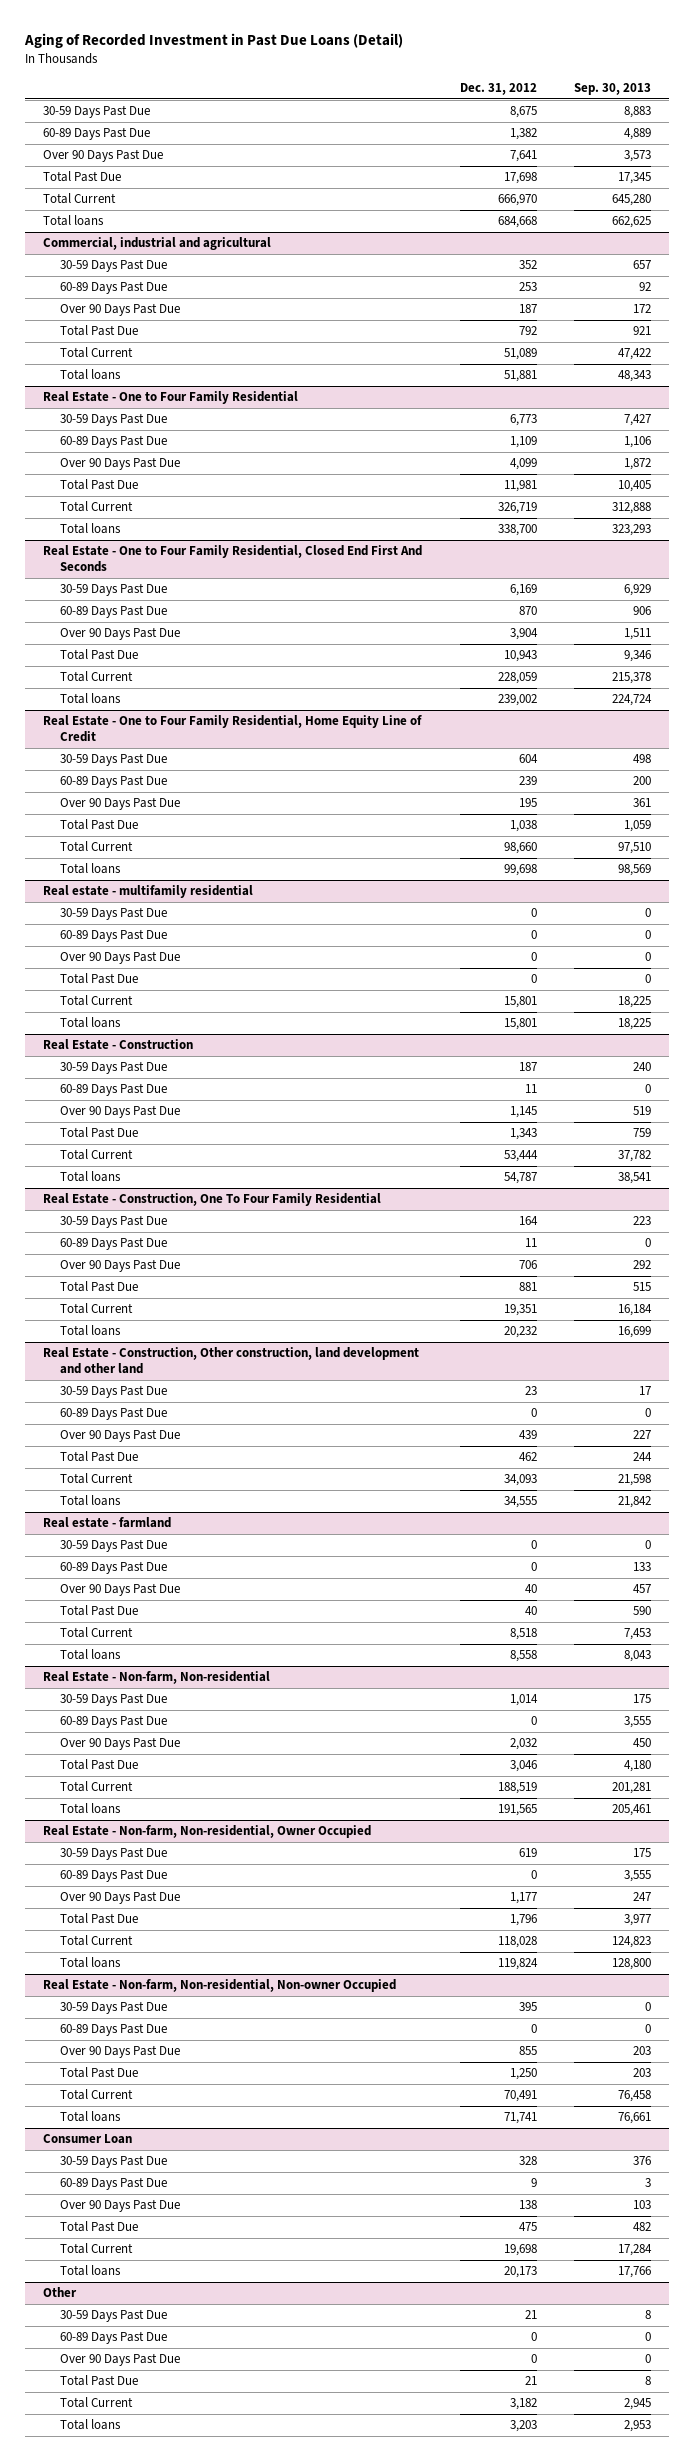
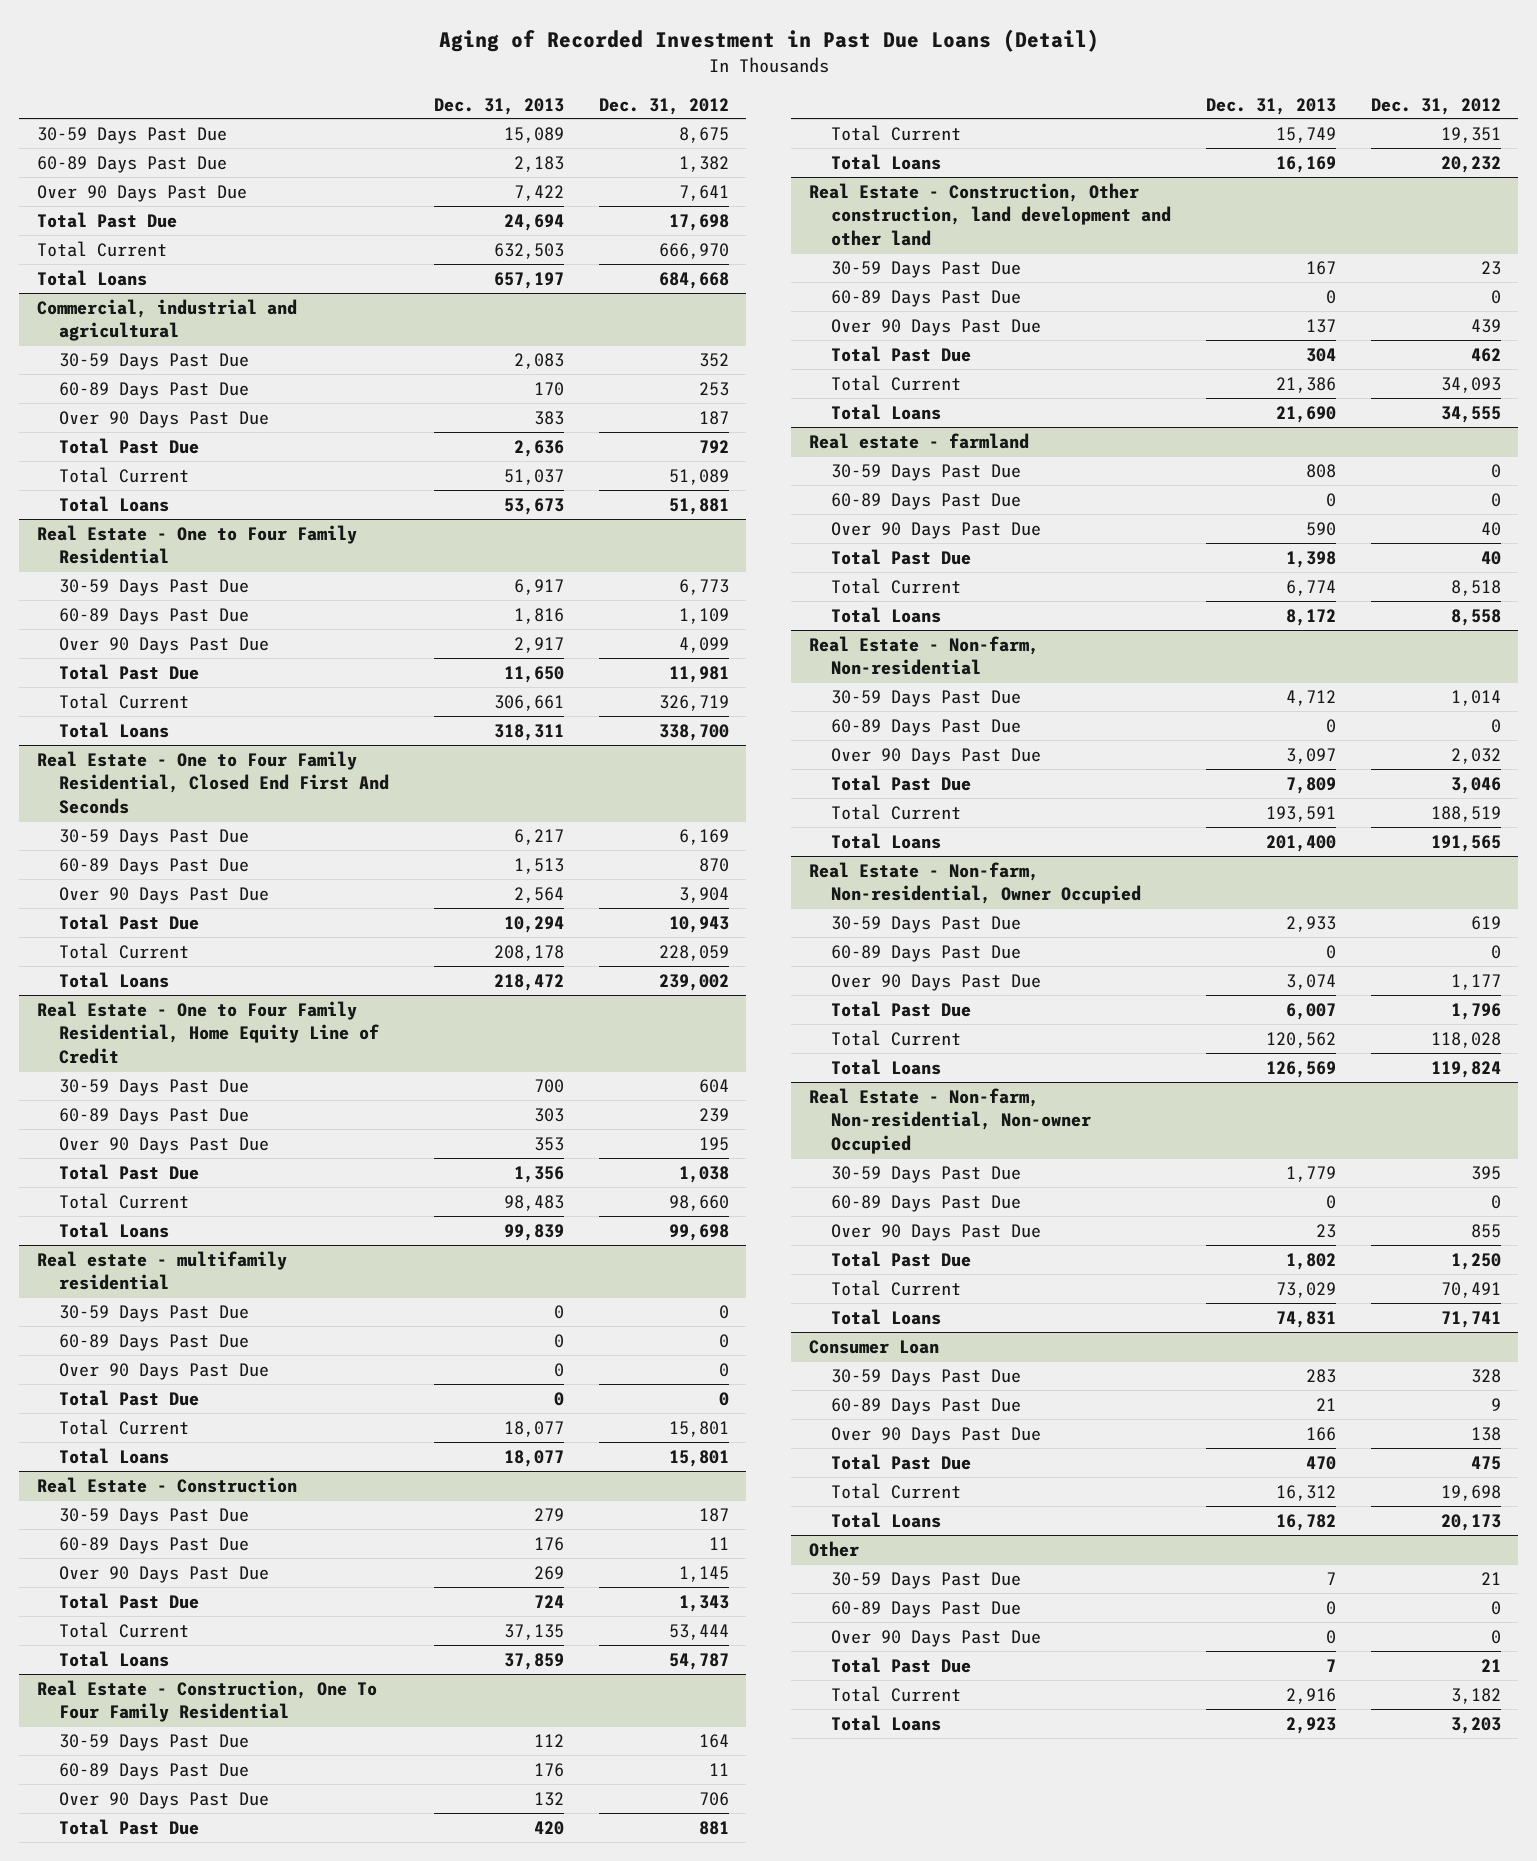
[573,82,651,95] Sep. 30, 2013 -> none
none -> [433,97,564,115] Dec. 31, 2013
[43,215,105,227] Total loans -> [36,269,147,286] Total Loans
[59,369,121,381] Total loans -> [58,495,169,512] Total Loans
[59,523,121,535] Total loans -> [58,721,169,738] Total Loans
[59,693,121,705] Total loans -> [58,971,169,988] Total Loans
[59,863,121,875] Total loans -> [58,1221,169,1238] Total Loans
[59,1017,121,1029] Total loans -> [58,1447,169,1464] Total Loans
[59,1171,121,1183] Total loans -> [58,1650,169,1667] Total Loans
[59,1325,121,1337] Total loans -> [831,153,942,170] Total Loans
[59,1495,121,1507] Total loans -> [831,403,942,420] Total Loans
[59,1649,121,1661] Total loans -> [831,606,942,623] Total Loans
[59,1803,121,1815] Total loans -> [831,832,942,849] Total Loans
[59,1957,121,1969] Total loans -> [831,1058,942,1075] Total Loans
[59,2111,121,2123] Total loans -> [831,1308,942,1325] Total Loans
[59,2265,121,2277] Total loans -> [831,1511,942,1528] Total Loans
[59,2419,121,2431] Total loans -> [831,1714,942,1731] Total Loans

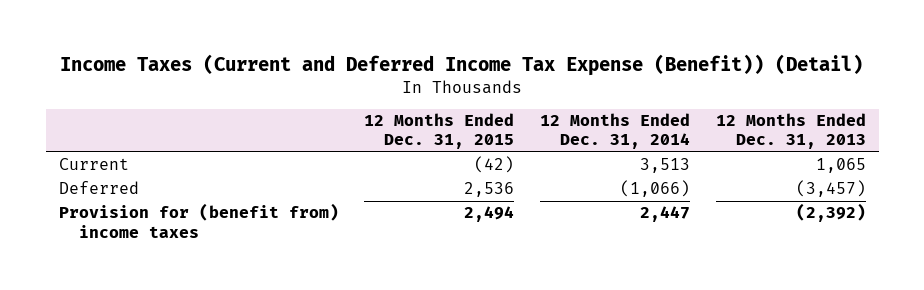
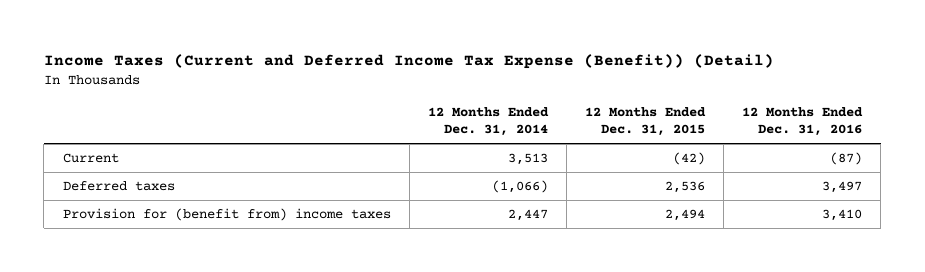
[715,113,866,150] 12 Months Ended Dec. 31, 2013 -> none
none -> [742,106,864,137] 12 Months Ended Dec. 31, 2016
[58,181,139,195] Deferred -> [62,180,175,191] Deferred taxes

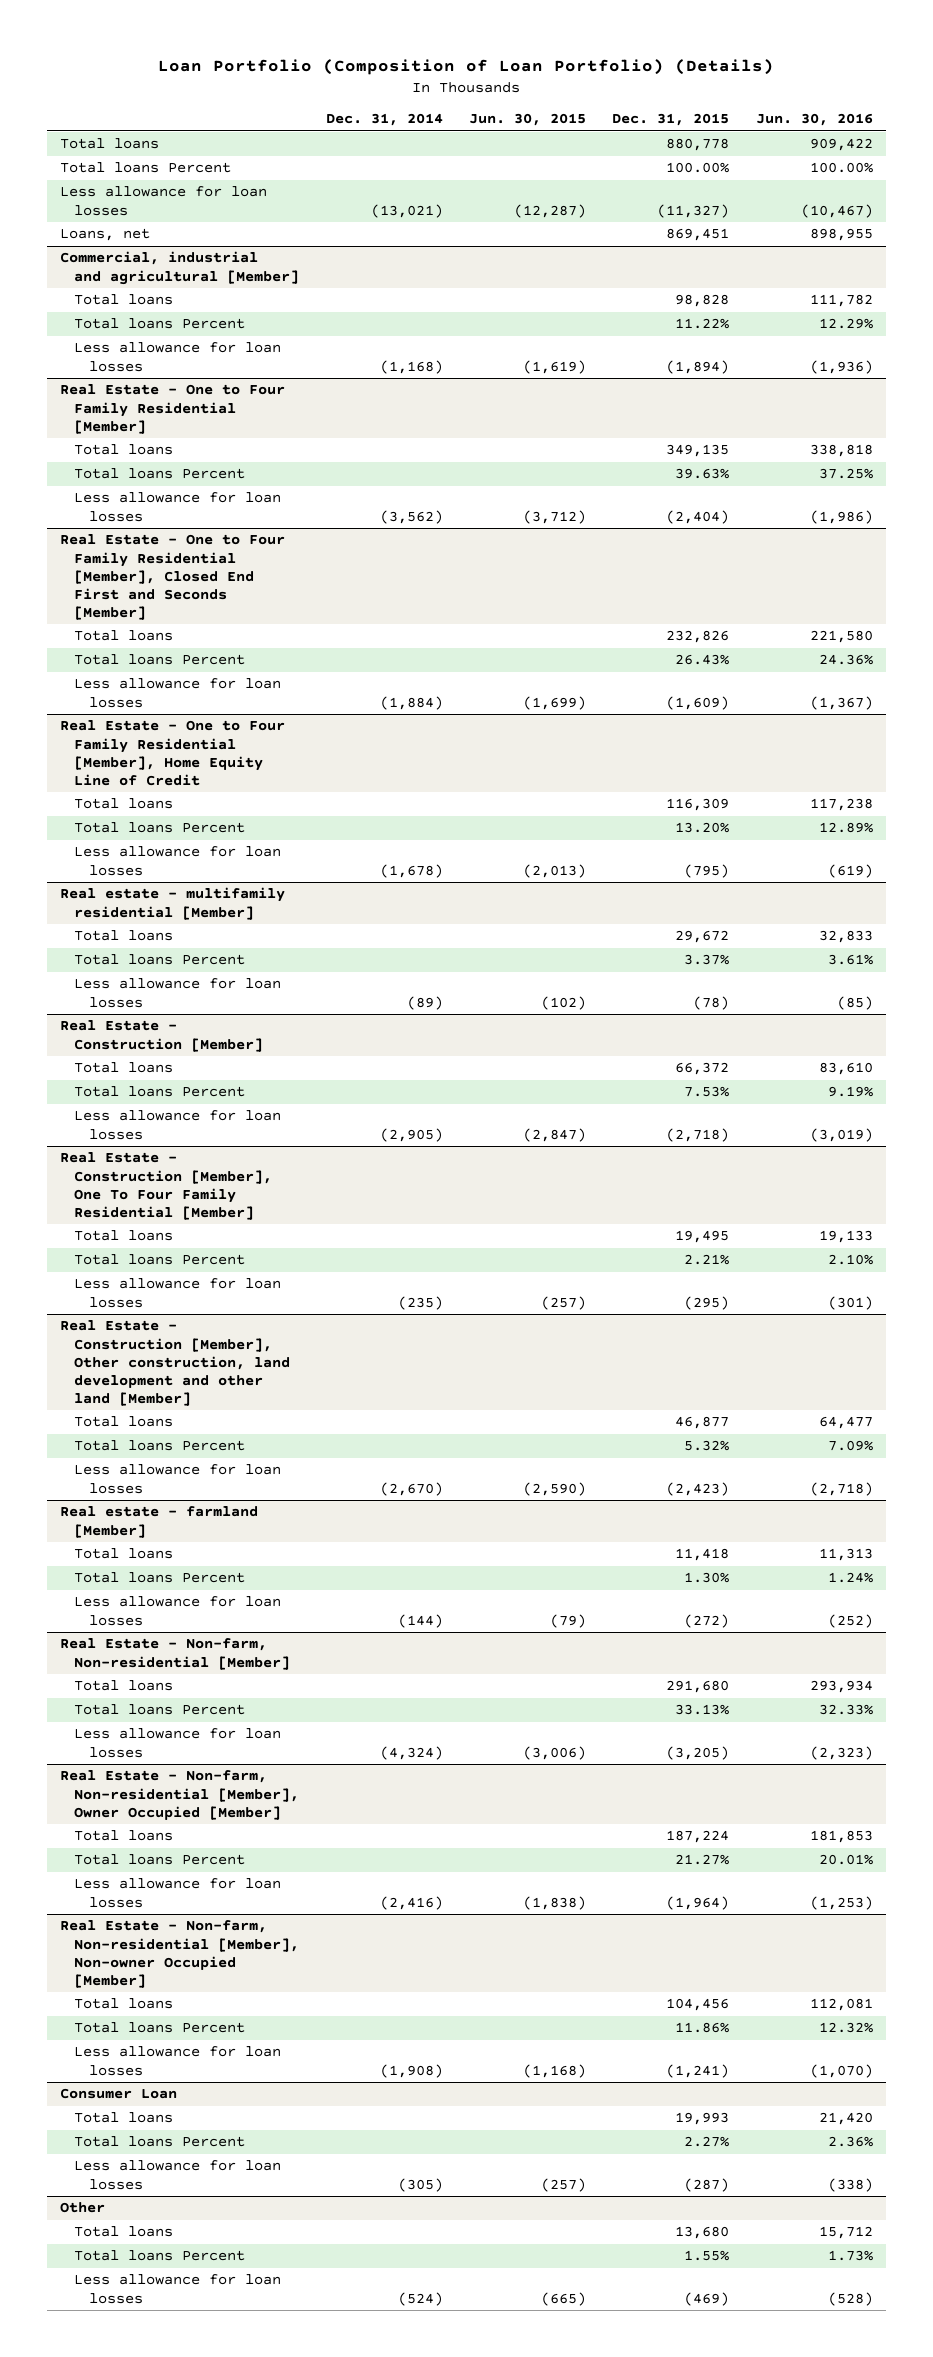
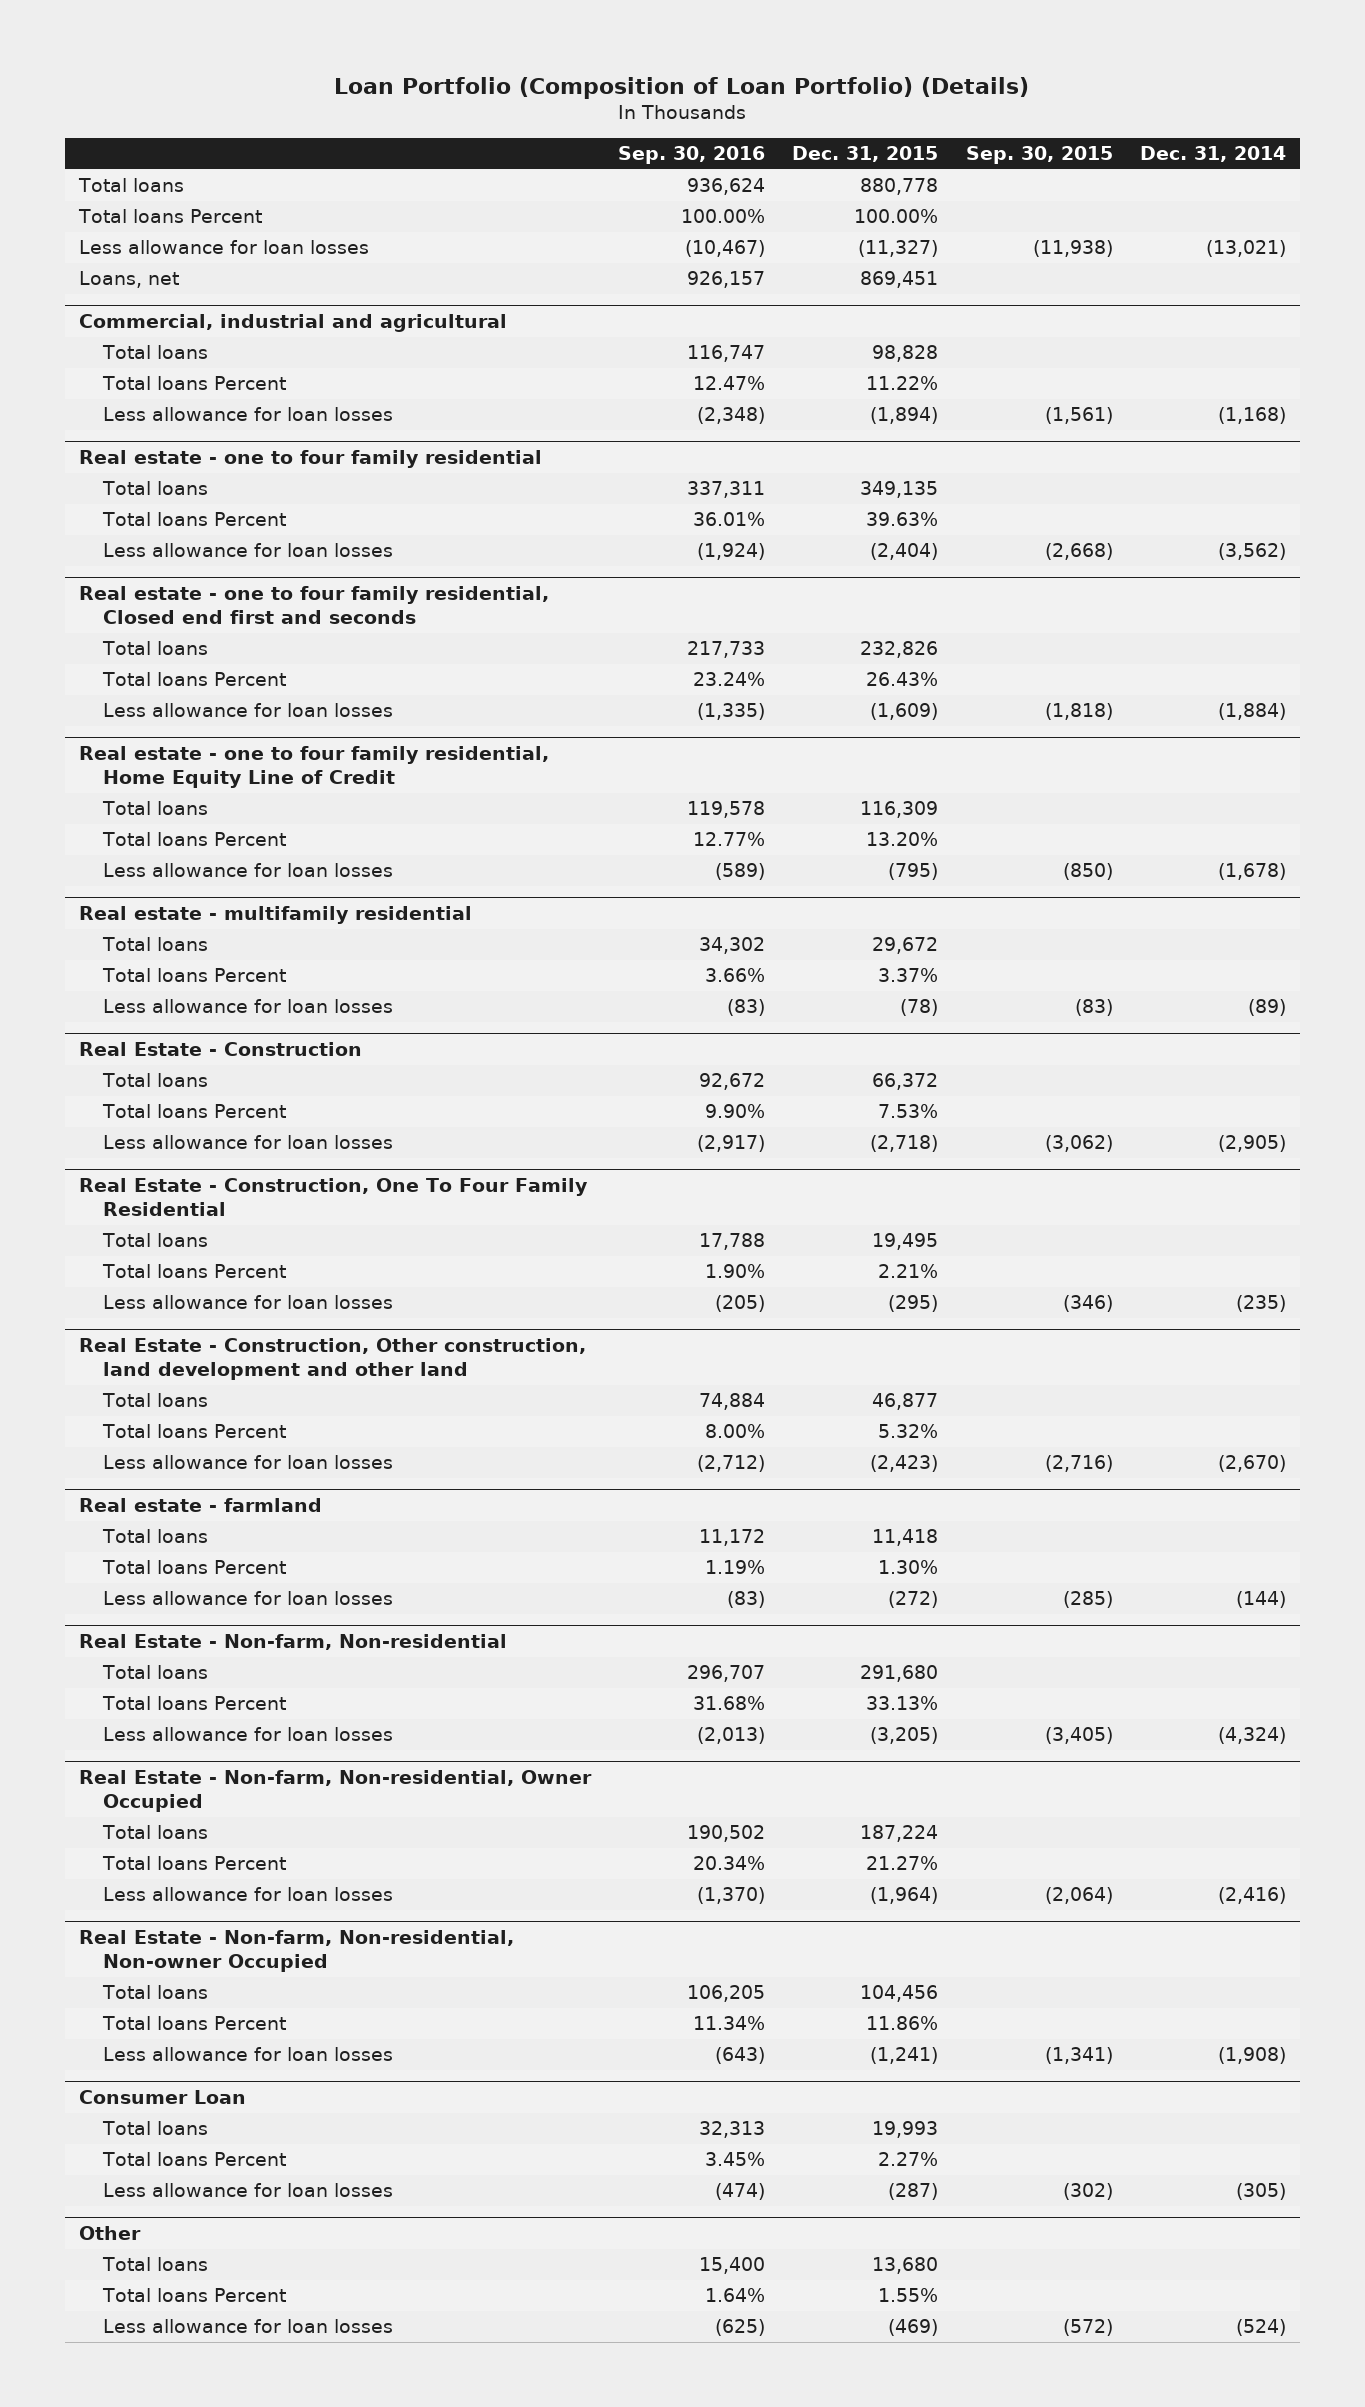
[468,113,586,127] Jun. 30, 2015 -> none
[755,113,873,127] Jun. 30, 2016 -> none
none -> [618,145,766,164] Sep. 30, 2016
none -> [965,145,1113,164] Sep. 30, 2015
[60,251,300,285] Commercial, industrial and agricultural [Member] -> [78,314,507,333] Commercial, industrial and agricultural
[60,384,286,434] Real Estate - One to Four Family Residential [Member] -> [78,450,542,469] Real estate - one to four family residential
[60,534,286,621] Real Estate - One to Four Family Residential [Member], Closed End First and Seconds [Member] -> [78,586,549,625] Real estate - one to four family residential, Closed end first and seconds
[60,720,286,786] Real Estate - One to Four Family Residential [Member], Home Equity Line of Credit -> [78,746,549,789] Real estate - one to four family residential, Home Equity Line of Credit
[60,887,286,920] Real estate - multifamily residential [Member] -> [78,906,472,925] Real estate - multifamily residential
[60,1020,264,1052] Real Estate - Construction [Member] -> [78,1042,362,1057] Real Estate - Construction
[60,1152,273,1220] Real Estate - Construction [Member], One To Four Family Residential [Member] -> [78,1178,588,1217] Real Estate - Construction, One To Four Family Residential
[60,1320,291,1407] Real Estate - Construction [Member], Other construction, land development and other land [Member] -> [78,1338,586,1381] Real Estate - Construction, Other construction, land development and other land
[60,1506,259,1538] Real estate - farmland [Member] -> [78,1498,322,1513] Real estate - farmland
[60,1638,291,1670] Real Estate - Non-farm, Non-residential [Member] -> [78,1634,507,1651] Real Estate - Non-farm, Non-residential
[60,1770,300,1820] Real Estate - Non-farm, Non-residential [Member], Owner Occupied [Member] -> [78,1770,592,1813] Real Estate - Non-farm, Non-residential, Owner Occupied
[60,1920,300,1988] Real Estate - Non-farm, Non-residential [Member], Non-owner Occupied [Member] -> [78,1930,514,1973] Real Estate - Non-farm, Non-residential, Non-owner Occupied

